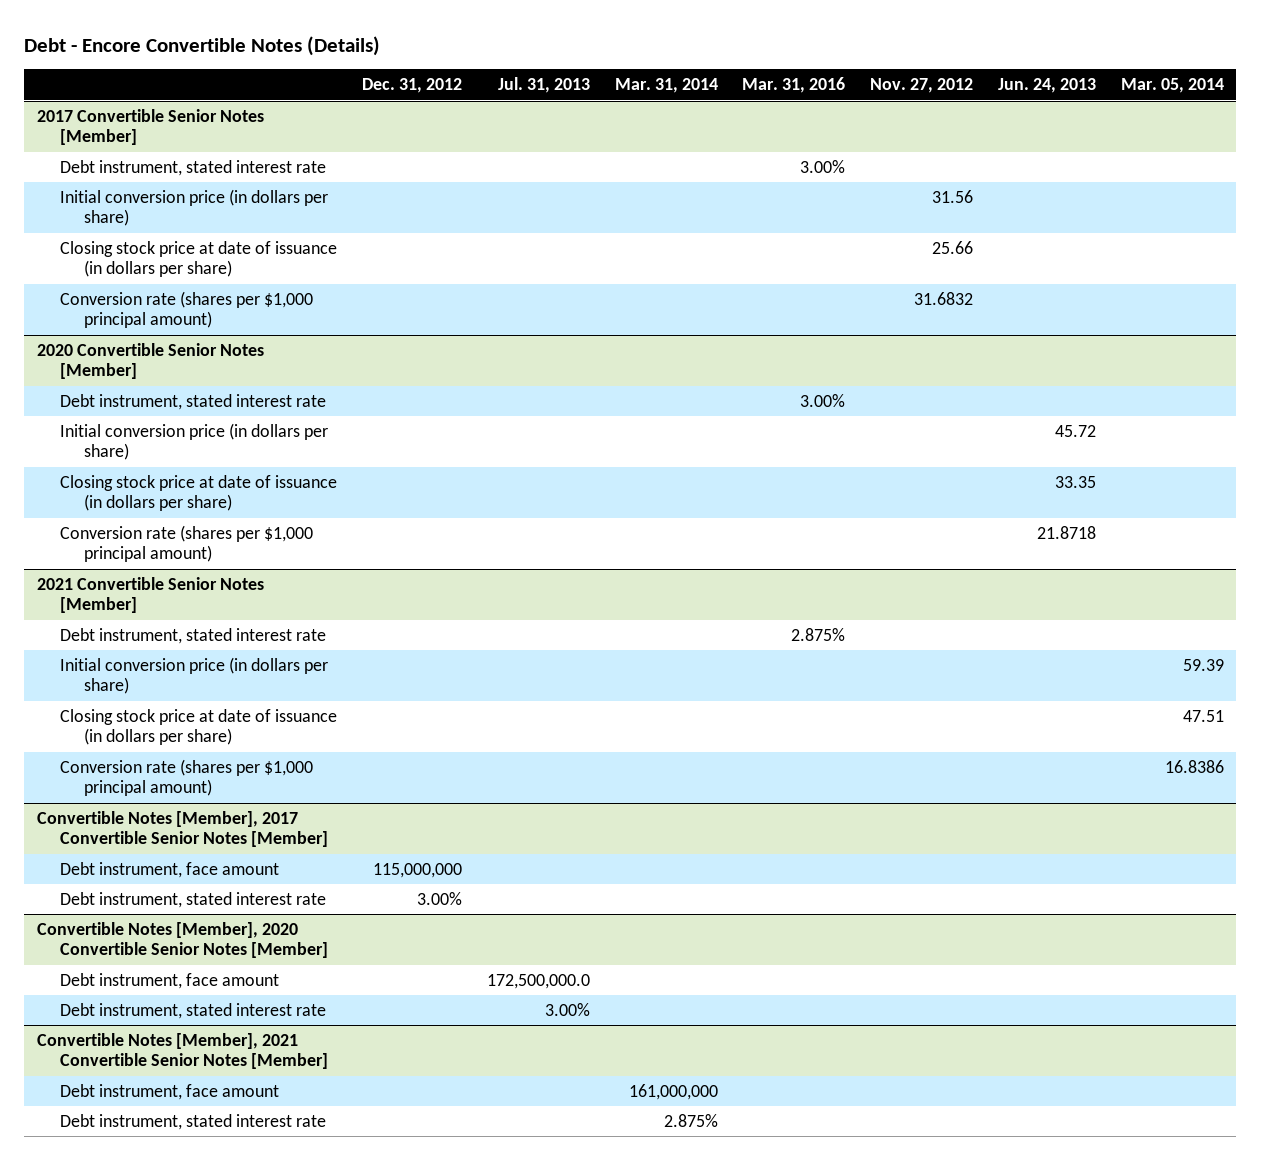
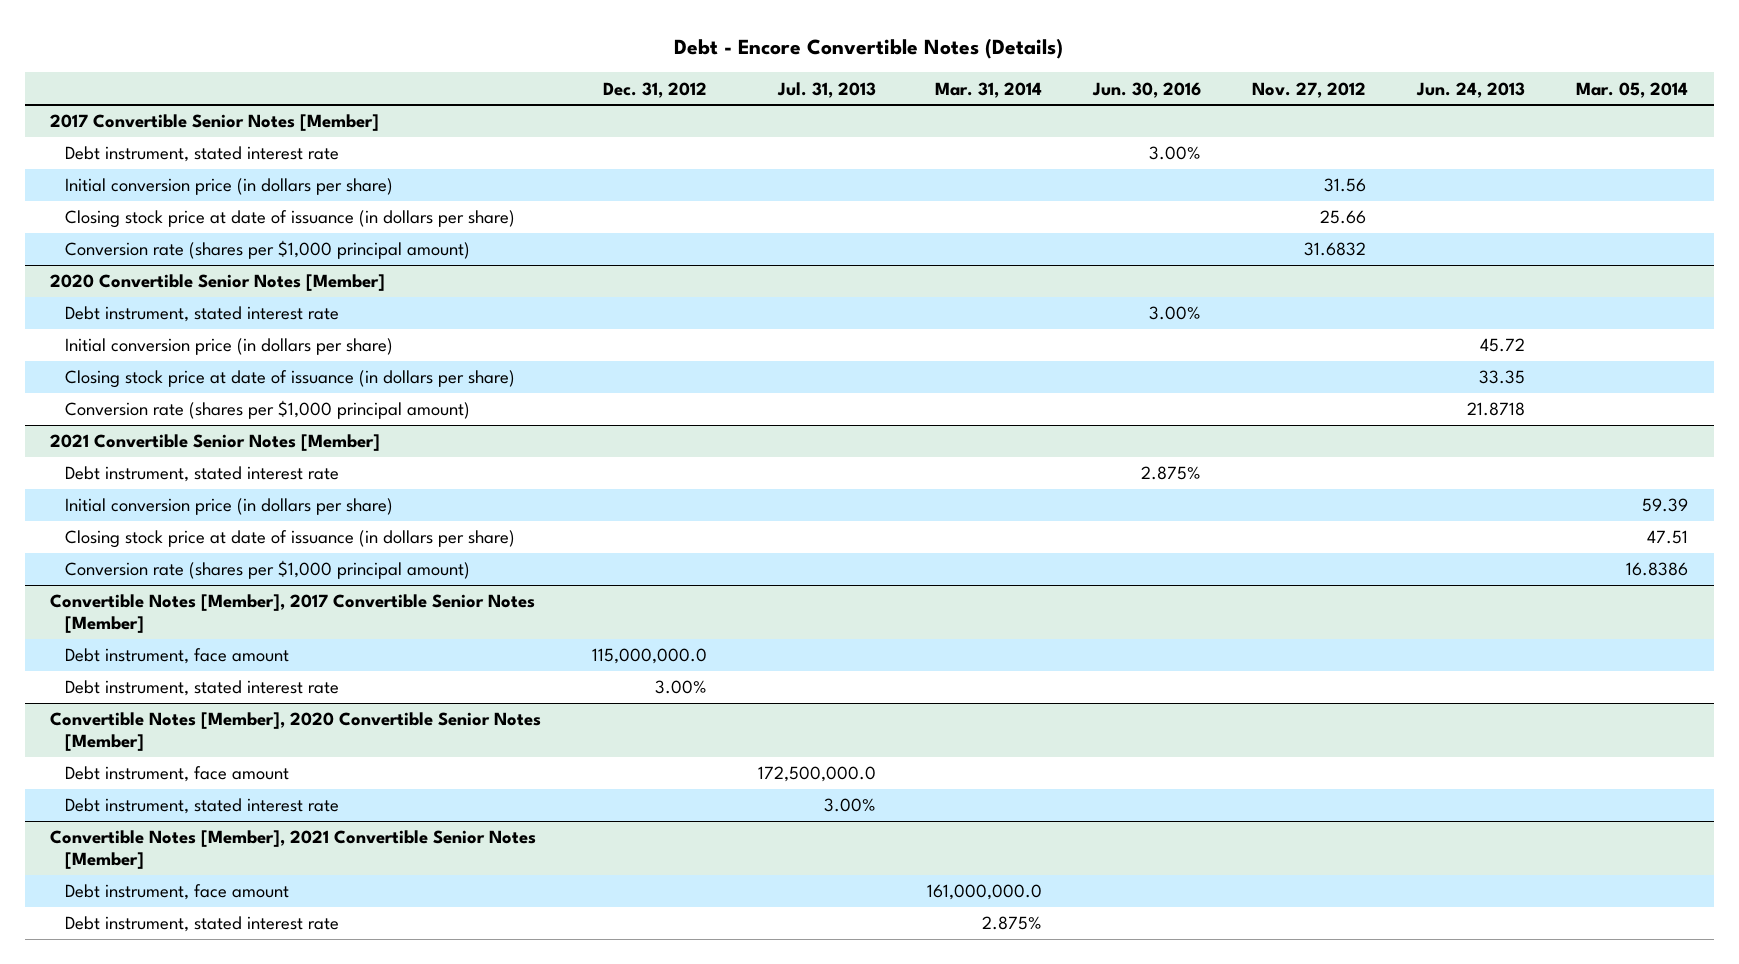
[742,77,846,94] Mar. 31, 2016 -> none
none -> [1092,81,1202,98] Jun. 30, 2016
[372,862,462,878] 115,000,000 -> [592,648,708,665] 115,000,000.0
[628,1083,718,1100] 161,000,000 -> [927,884,1043,901] 161,000,000.0

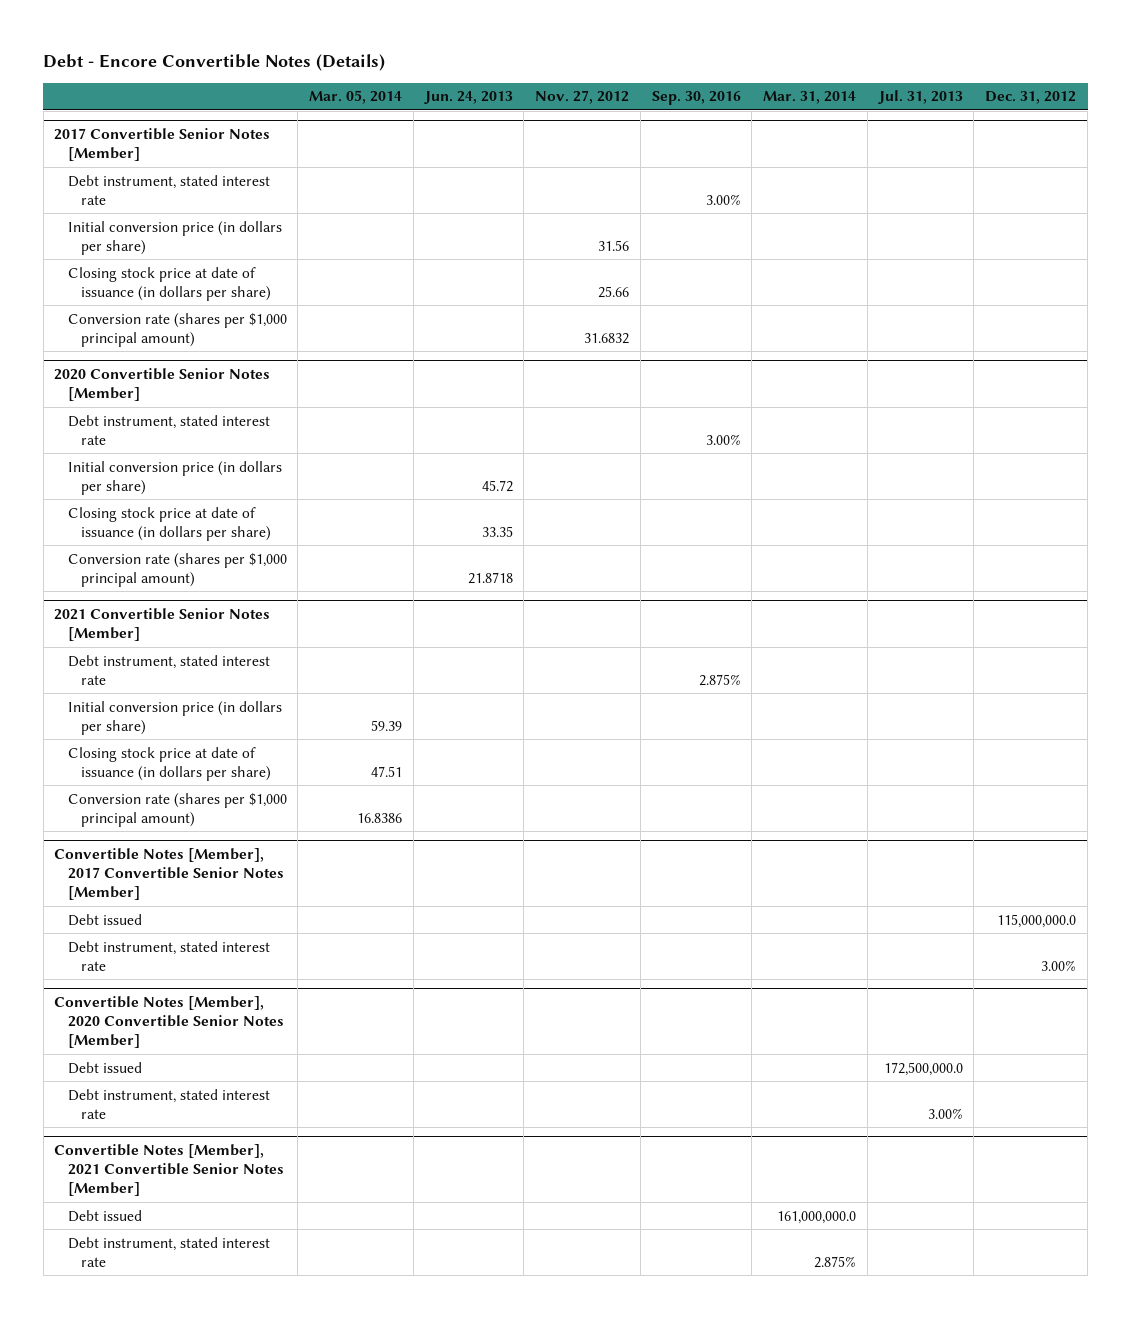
[1092,81,1202,98] Jun. 30, 2016 -> none
none -> [651,91,741,106] Sep. 30, 2016
[64,648,289,665] Debt instrument, face amount -> [67,913,142,926] Debt issued
[64,766,289,783] Debt instrument, face amount -> [67,1061,142,1074] Debt issued
[64,884,289,901] Debt instrument, face amount -> [67,1209,142,1222] Debt issued

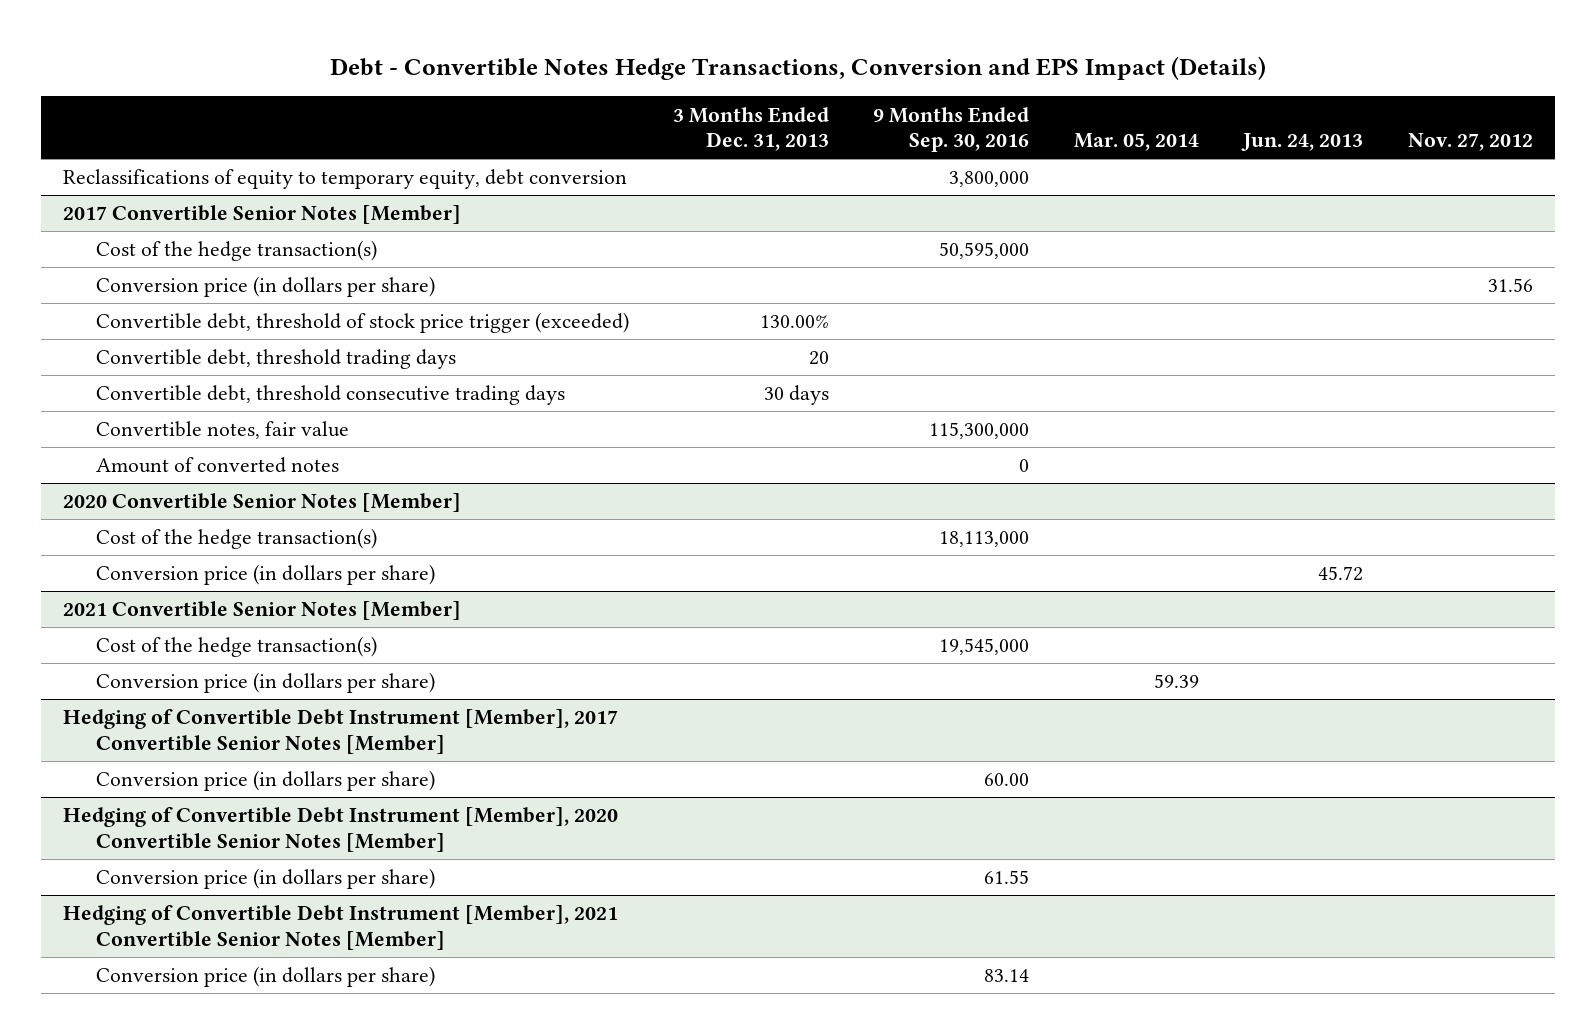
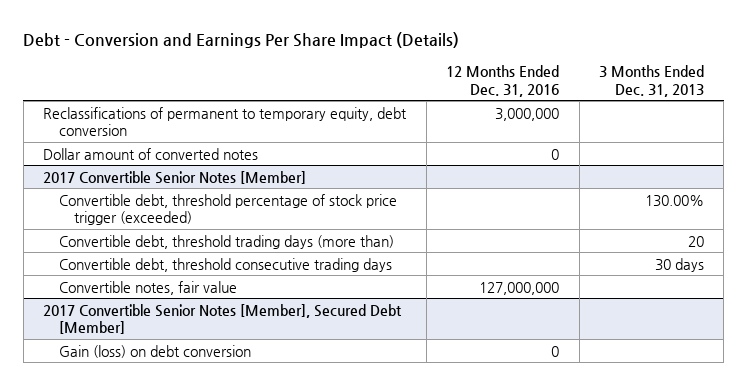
[329,55,1266,80] Debt - Convertible Notes Hedge Transactions, Conversion and EPS Impact (Details) -> [23,32,460,49] Debt - Conversion and Earnings Per Share Impact (Details)
[873,106,1030,153] 9 Months Ended Sep. 30, 2016 -> none
[1073,133,1199,152] Mar. 05, 2014 -> none
[1241,133,1364,152] Jun. 24, 2013 -> none
[1407,133,1533,152] Nov. 27, 2012 -> none
none -> [446,65,560,97] 12 Months Ended Dec. 31, 2016
[63,169,628,190] Reclassifications of equity to temporary equity, debt conversion -> [43,106,408,137] Reclassifications of permanent to temporary equity, debt conversion
none -> [43,147,259,160] Dollar amount of converted notes
[95,240,377,262] Cost of the hedge transaction(s) -> none
[95,276,435,298] Conversion price (in dollars per share) -> none
[95,312,629,334] Convertible debt, threshold of stock price trigger (exceeded) -> [58,193,397,226] Convertible debt, threshold percentage of stock price trigger (exceeded)
[95,349,456,370] Convertible debt, threshold trading days -> [58,234,394,249] Convertible debt, threshold trading days (more than)
[95,457,339,474] Amount of converted notes -> none
[63,493,462,513] 2020 Convertible Senior Notes [Member] -> none
[95,528,377,550] Cost of the hedge transaction(s) -> none
[95,564,435,586] Conversion price (in dollars per share) -> none
[63,601,462,621] 2021 Convertible Senior Notes [Member] -> none
[95,636,377,658] Cost of the hedge transaction(s) -> none
[95,672,435,694] Conversion price (in dollars per share) -> none
[95,770,435,792] Conversion price (in dollars per share) -> none
[63,807,619,852] Hedging of Convertible Debt Instrument [Member], 2020 Convertible Senior Notes [Member] -> none
[95,868,435,890] Conversion price (in dollars per share) -> none
[63,905,619,950] Hedging of Convertible Debt Instrument [Member], 2021 Convertible Senior Notes [Member] -> none
[95,966,435,988] Conversion price (in dollars per share) -> none
[63,709,619,754] Hedging of Convertible Debt Instrument [Member], 2017 Convertible Senior Notes [Member] -> [43,303,403,335] 2017 Convertible Senior Notes [Member], Secured Debt [Member]
none -> [58,344,251,358] Gain (loss) on debt conversion

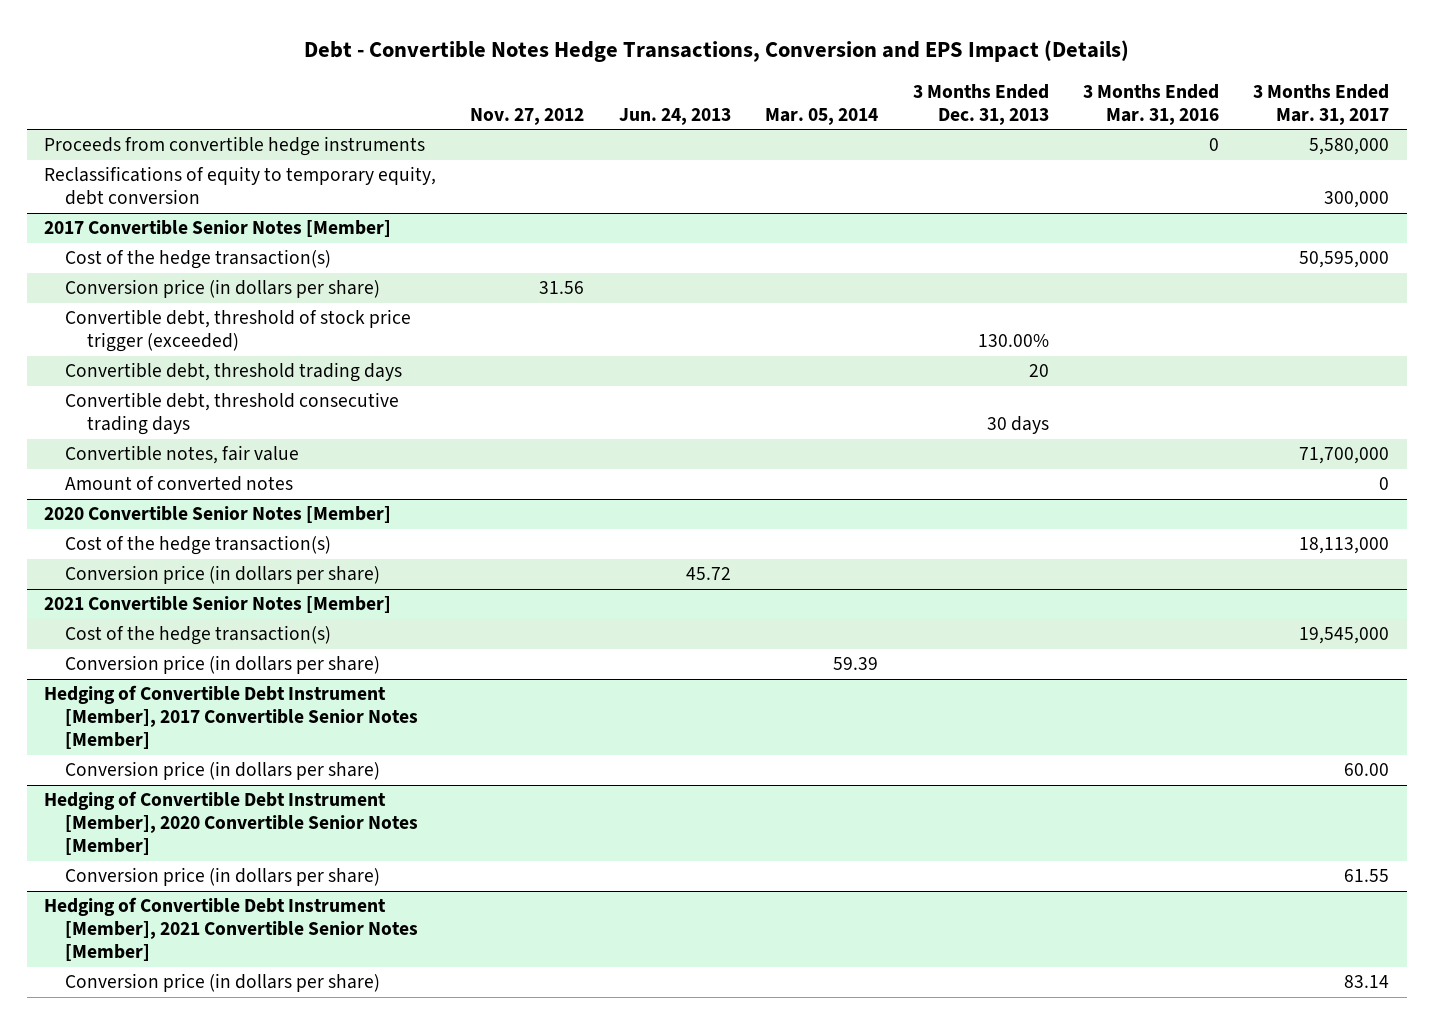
[23,32,460,49] Debt - Conversion and Earnings Per Share Impact (Details) -> [303,40,1129,63] Debt - Convertible Notes Hedge Transactions, Conversion and EPS Impact (Details)
[446,65,560,97] 12 Months Ended Dec. 31, 2016 -> none
none -> [470,107,585,125] Nov. 27, 2012
none -> [618,107,731,125] Jun. 24, 2013
none -> [765,107,879,125] Mar. 05, 2014
none -> [1083,83,1220,125] 3 Months Ended Mar. 31, 2016
none -> [1253,83,1390,125] 3 Months Ended Mar. 31, 2017
[43,147,259,160] Dollar amount of converted notes -> none
none -> [43,136,425,157] Proceeds from convertible hedge instruments
[43,106,408,137] Reclassifications of permanent to temporary equity, debt conversion -> [43,166,436,206] Reclassifications of equity to temporary equity, debt conversion
none -> [65,249,332,270] Cost of the hedge transaction(s)
none -> [65,279,381,299] Conversion price (in dollars per share)
[58,193,397,226] Convertible debt, threshold percentage of stock price trigger (exceeded) -> [65,309,412,353] Convertible debt, threshold of stock price trigger (exceeded)
[58,234,394,249] Convertible debt, threshold trading days (more than) -> [65,362,403,383] Convertible debt, threshold trading days
[58,344,251,358] Gain (loss) on debt conversion -> none
none -> [65,476,294,492] Amount of converted notes
none -> [43,506,391,524] 2020 Convertible Senior Notes [Member]
none -> [65,535,332,556] Cost of the hedge transaction(s)
none -> [65,565,381,585] Conversion price (in dollars per share)
none -> [43,596,391,614] 2021 Convertible Senior Notes [Member]
none -> [65,625,332,646] Cost of the hedge transaction(s)
none -> [65,655,381,675] Conversion price (in dollars per share)
[43,303,403,335] 2017 Convertible Senior Notes [Member], Secured Debt [Member] -> [43,685,419,750] Hedging of Convertible Debt Instrument [Member], 2017 Convertible Senior Notes [Member]
none -> [65,761,381,781] Conversion price (in dollars per share)
none -> [43,791,419,856] Hedging of Convertible Debt Instrument [Member], 2020 Convertible Senior Notes [Member]
none -> [65,867,381,887] Conversion price (in dollars per share)
none -> [43,897,419,962] Hedging of Convertible Debt Instrument [Member], 2021 Convertible Senior Notes [Member]
none -> [65,973,381,993] Conversion price (in dollars per share)

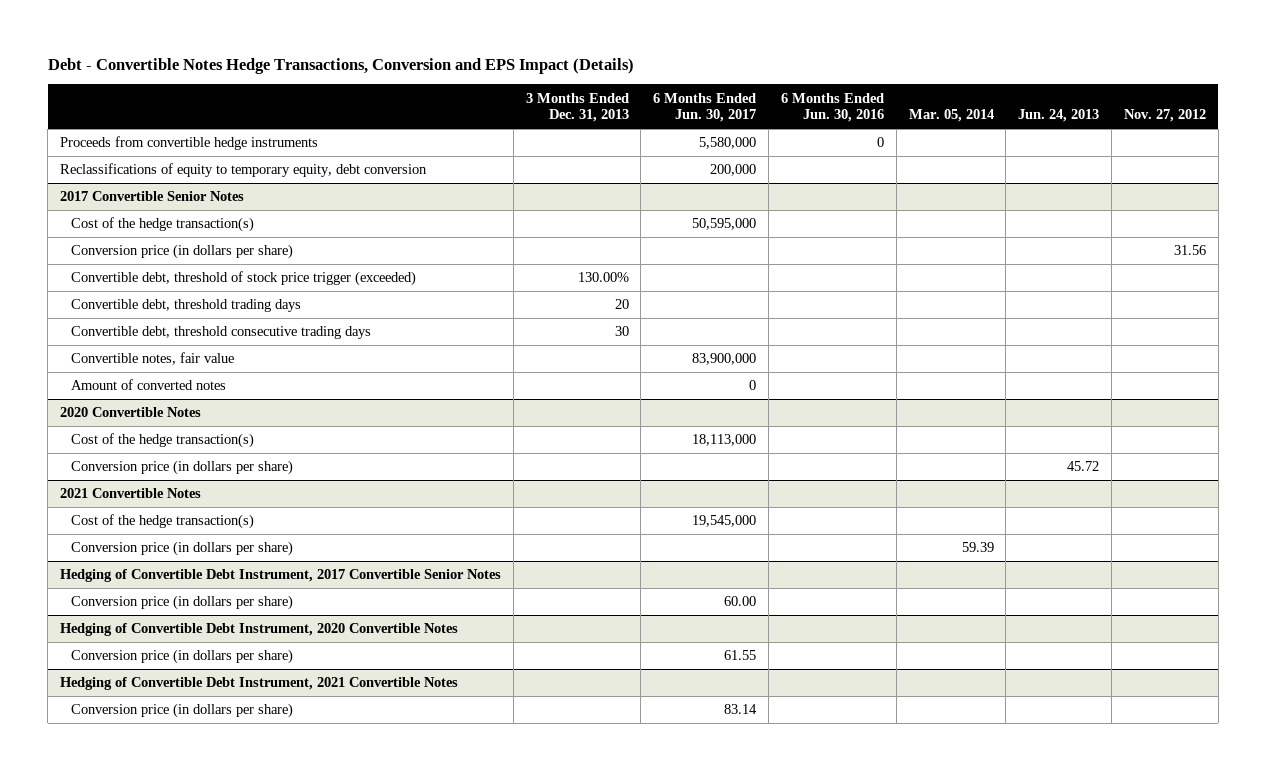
[1083,83,1220,125] 3 Months Ended Mar. 31, 2016 -> none
[1253,83,1390,125] 3 Months Ended Mar. 31, 2017 -> none
none -> [653,92,757,123] 6 Months Ended Jun. 30, 2017
none -> [780,92,884,123] 6 Months Ended Jun. 30, 2016
[43,220,391,238] 2017 Convertible Senior Notes [Member] -> [59,191,244,202] 2017 Convertible Senior Notes
[986,416,1049,435] 30 days -> [614,326,629,337] 30
[43,506,391,524] 2020 Convertible Senior Notes [Member] -> [59,407,201,418] 2020 Convertible Notes
[43,596,391,614] 2021 Convertible Senior Notes [Member] -> [59,488,201,499] 2021 Convertible Notes
[43,685,419,750] Hedging of Convertible Debt Instrument [Member], 2017 Convertible Senior Notes [Member] -> [59,569,501,583] Hedging of Convertible Debt Instrument, 2017 Convertible Senior Notes
[43,791,419,856] Hedging of Convertible Debt Instrument [Member], 2020 Convertible Senior Notes [Member] -> [59,623,458,637] Hedging of Convertible Debt Instrument, 2020 Convertible Notes
[43,897,419,962] Hedging of Convertible Debt Instrument [Member], 2021 Convertible Senior Notes [Member] -> [59,677,458,691] Hedging of Convertible Debt Instrument, 2021 Convertible Notes

